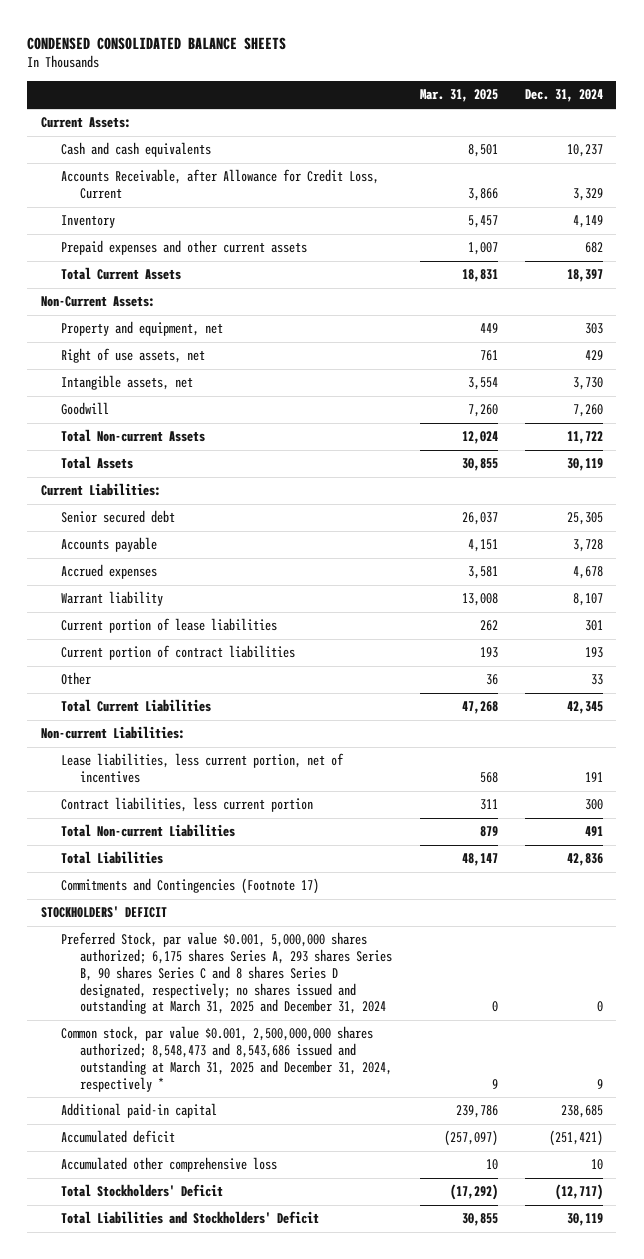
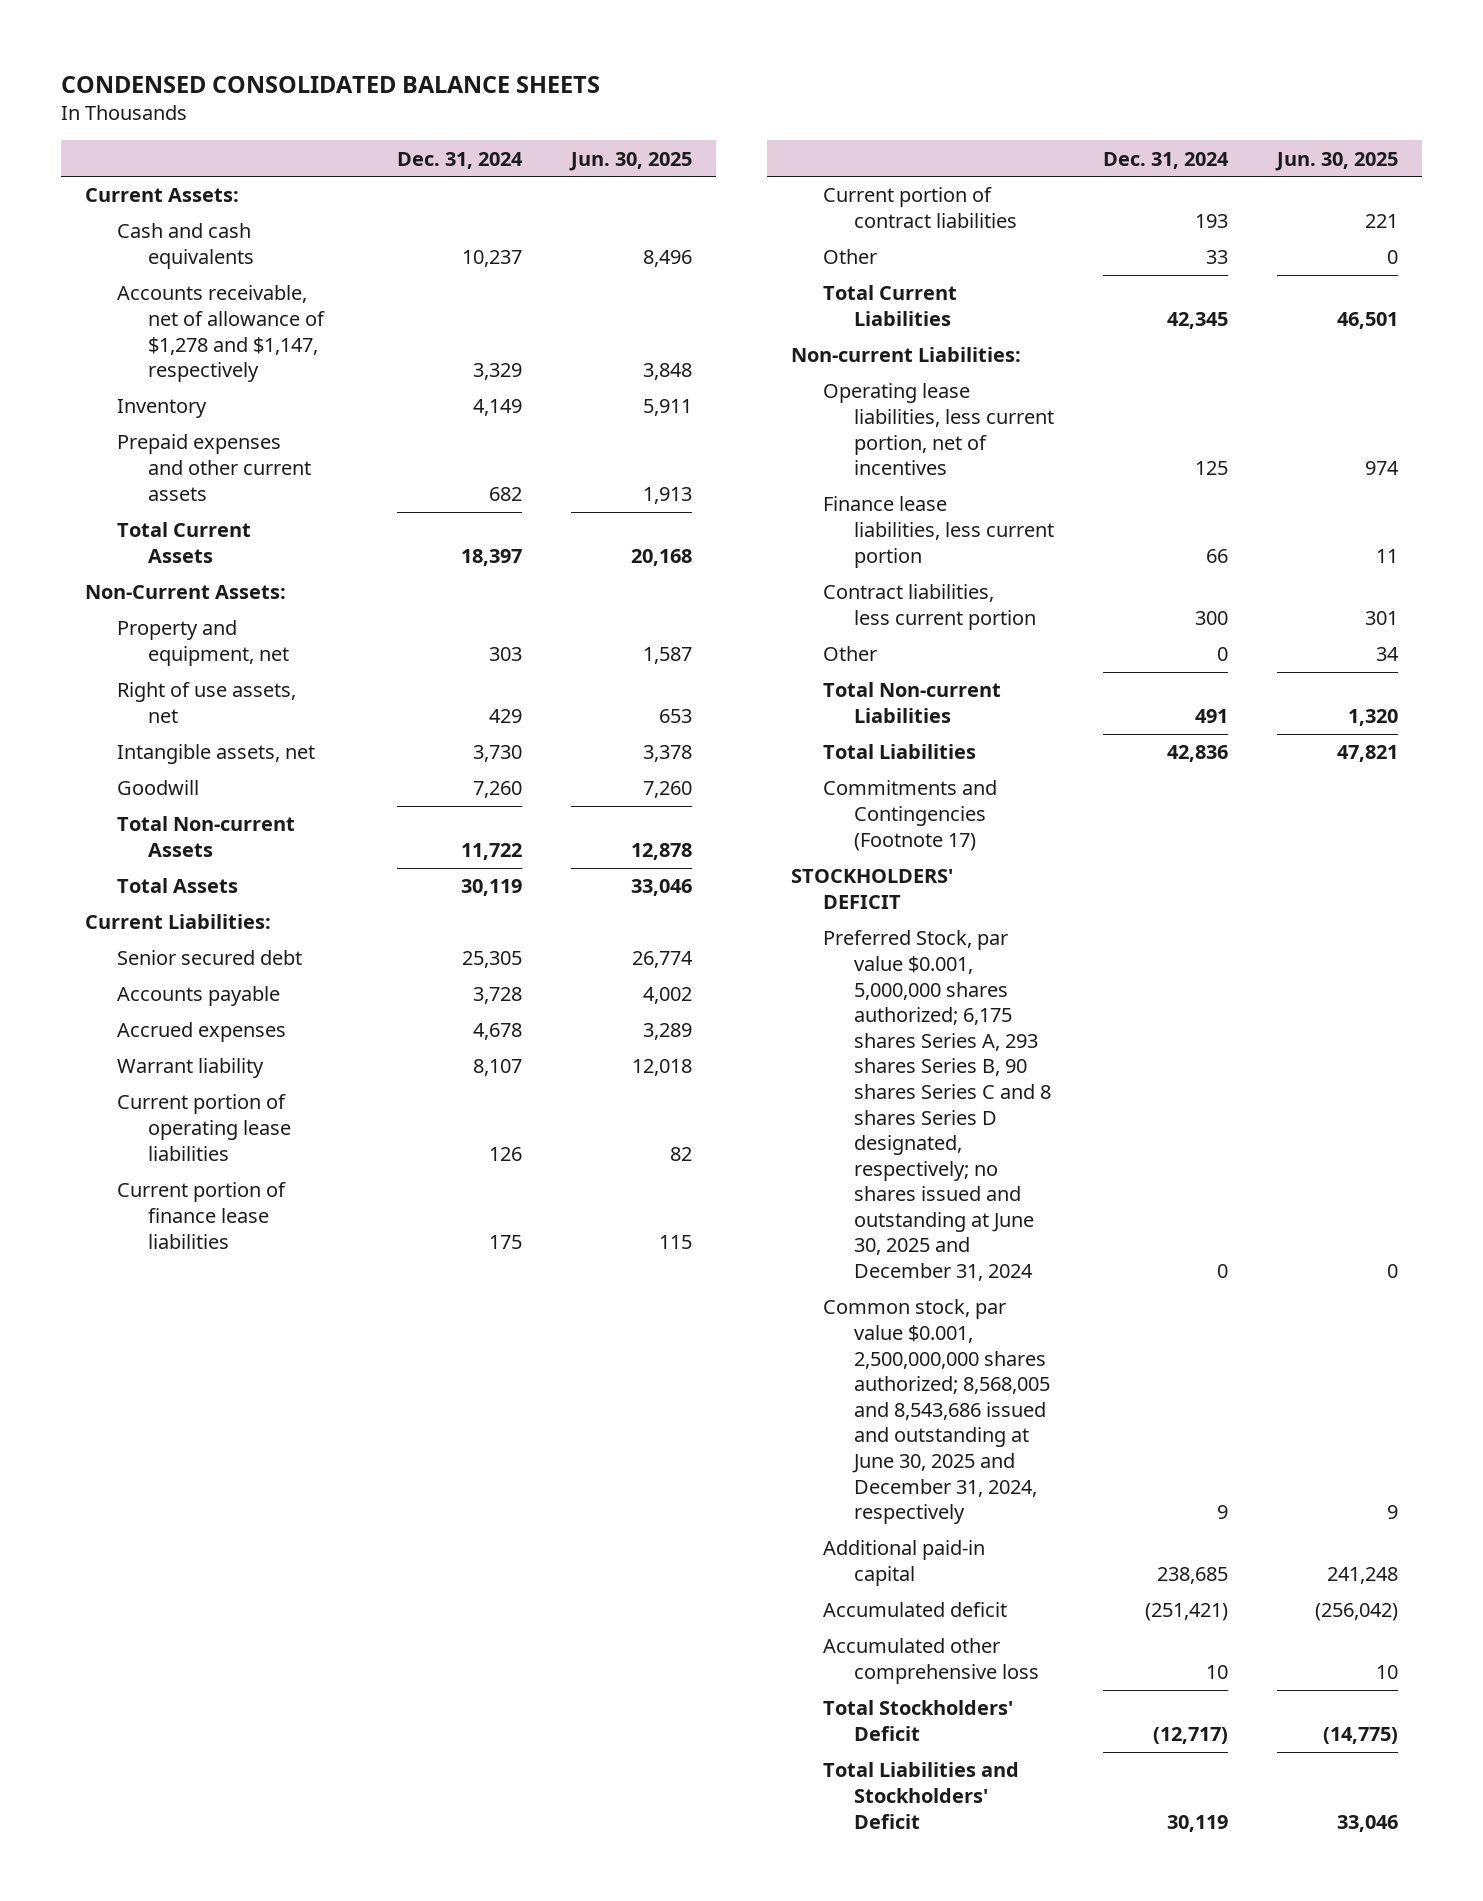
[419,89,498,103] Mar. 31, 2025 -> none
none -> [568,151,692,171] Jun. 30, 2025
[60,169,379,200] Accounts Receivable, after Allowance for Credit Loss, Current -> [116,285,326,383] Accounts receivable, net of allowance of $1,278 and $1,147, respectively
[60,618,277,634] Current portion of lease liabilities -> [116,1094,292,1161] Current portion of operating lease liabilities
[584,620,603,632] 301 -> [489,1146,523,1161] 126
none -> [116,1182,286,1249] Current portion of finance lease liabilities
[60,753,344,784] Lease liabilities, less current portion, net of incentives -> [822,383,1055,476] Operating lease liabilities, less current portion, net of incentives
[584,772,603,783] 191 -> [1194,461,1228,476] 125
none -> [822,496,1055,568] Finance lease liabilities, less current portion
none -> [822,646,877,662] Other
[60,932,393,1015] Preferred Stock, par value $0.001, 5,000,000 shares authorized; 6,175 shares Series A, 293 shares Series B, 90 shares Series C and 8 shares Series D designated, respectively; no shares issued and outstanding at March 31, 2025 and December 31, 2024 -> [822,930,1052,1282] Preferred Stock, par value $0.001, 5,000,000 shares authorized; 6,175 shares Series A, 293 shares Series B, 90 shares Series C and 8 shares Series D designated, respectively; no shares issued and outstanding at June 30, 2025 and December 31, 2024
[60,1026,393,1092] Common stock, par value $0.001, 2,500,000,000 shares authorized; 8,548,473 and 8,543,686 issued and outstanding at March 31, 2025 and December 31, 2024, respectively * -> [822,1299,1051,1525] Common stock, par value $0.001, 2,500,000,000 shares authorized; 8,568,005 and 8,543,686 issued and outstanding at June 30, 2025 and December 31, 2024, respectively

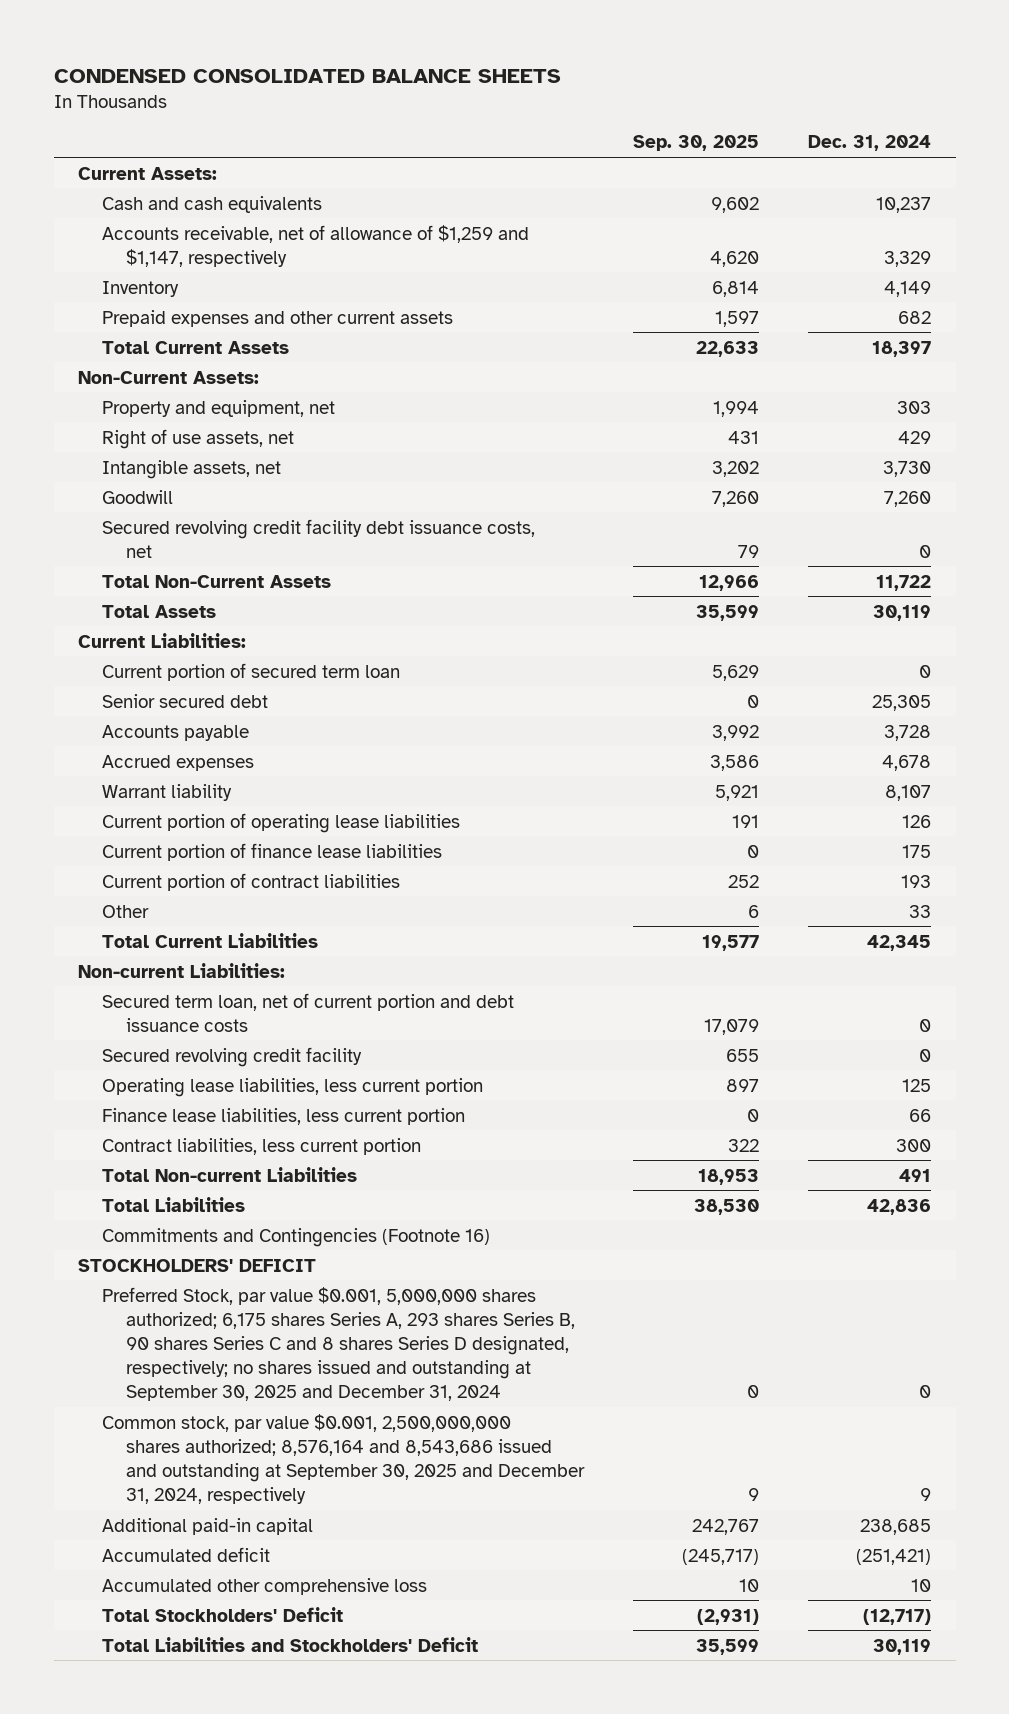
[568,151,692,171] Jun. 30, 2025 -> none
none -> [633,135,760,152] Sep. 30, 2025
[116,285,326,383] Accounts receivable, net of allowance of $1,278 and $1,147, respectively -> [101,224,529,267] Accounts receivable, net of allowance of $1,259 and $1,147, respectively
none -> [101,518,535,558] Secured revolving credit facility debt issuance costs, net
[116,816,295,858] Total Non-current Assets -> [101,574,331,588] Total Non-Current Assets
none -> [101,662,400,681] Current portion of secured term loan
none -> [101,992,514,1032] Secured term loan, net of current portion and debt issuance costs
none -> [101,1046,362,1067] Secured revolving credit facility
[822,383,1055,476] Operating lease liabilities, less current portion, net of incentives -> [101,1077,483,1097] Operating lease liabilities, less current portion
[822,646,877,662] Other -> none
[822,780,997,851] Commitments and Contingencies (Footnote 17) -> [101,1227,490,1247] Commitments and Contingencies (Footnote 16)
[822,930,1052,1282] Preferred Stock, par value $0.001, 5,000,000 shares authorized; 6,175 shares Series A, 293 shares Series B, 90 shares Series C and 8 shares Series D designated, respectively; no shares issued and outstanding at June 30, 2025 and December 31, 2024 -> [101,1286,575,1402] Preferred Stock, par value $0.001, 5,000,000 shares authorized; 6,175 shares Series A, 293 shares Series B, 90 shares Series C and 8 shares Series D designated, respectively; no shares issued and outstanding at September 30, 2025 and December 31, 2024
[822,1299,1051,1525] Common stock, par value $0.001, 2,500,000,000 shares authorized; 8,568,005 and 8,543,686 issued and outstanding at June 30, 2025 and December 31, 2024, respectively -> [101,1413,585,1505] Common stock, par value $0.001, 2,500,000,000 shares authorized; 8,576,164 and 8,543,686 issued and outstanding at September 30, 2025 and December 31, 2024, respectively

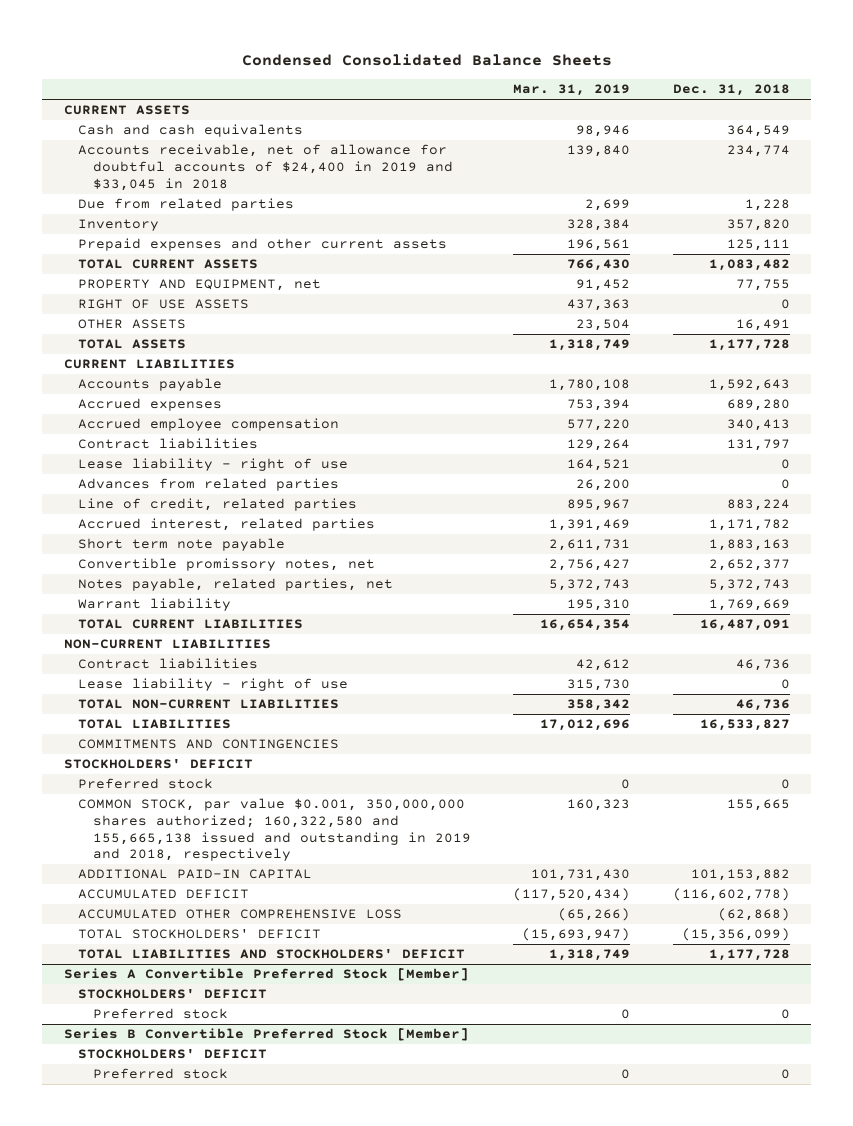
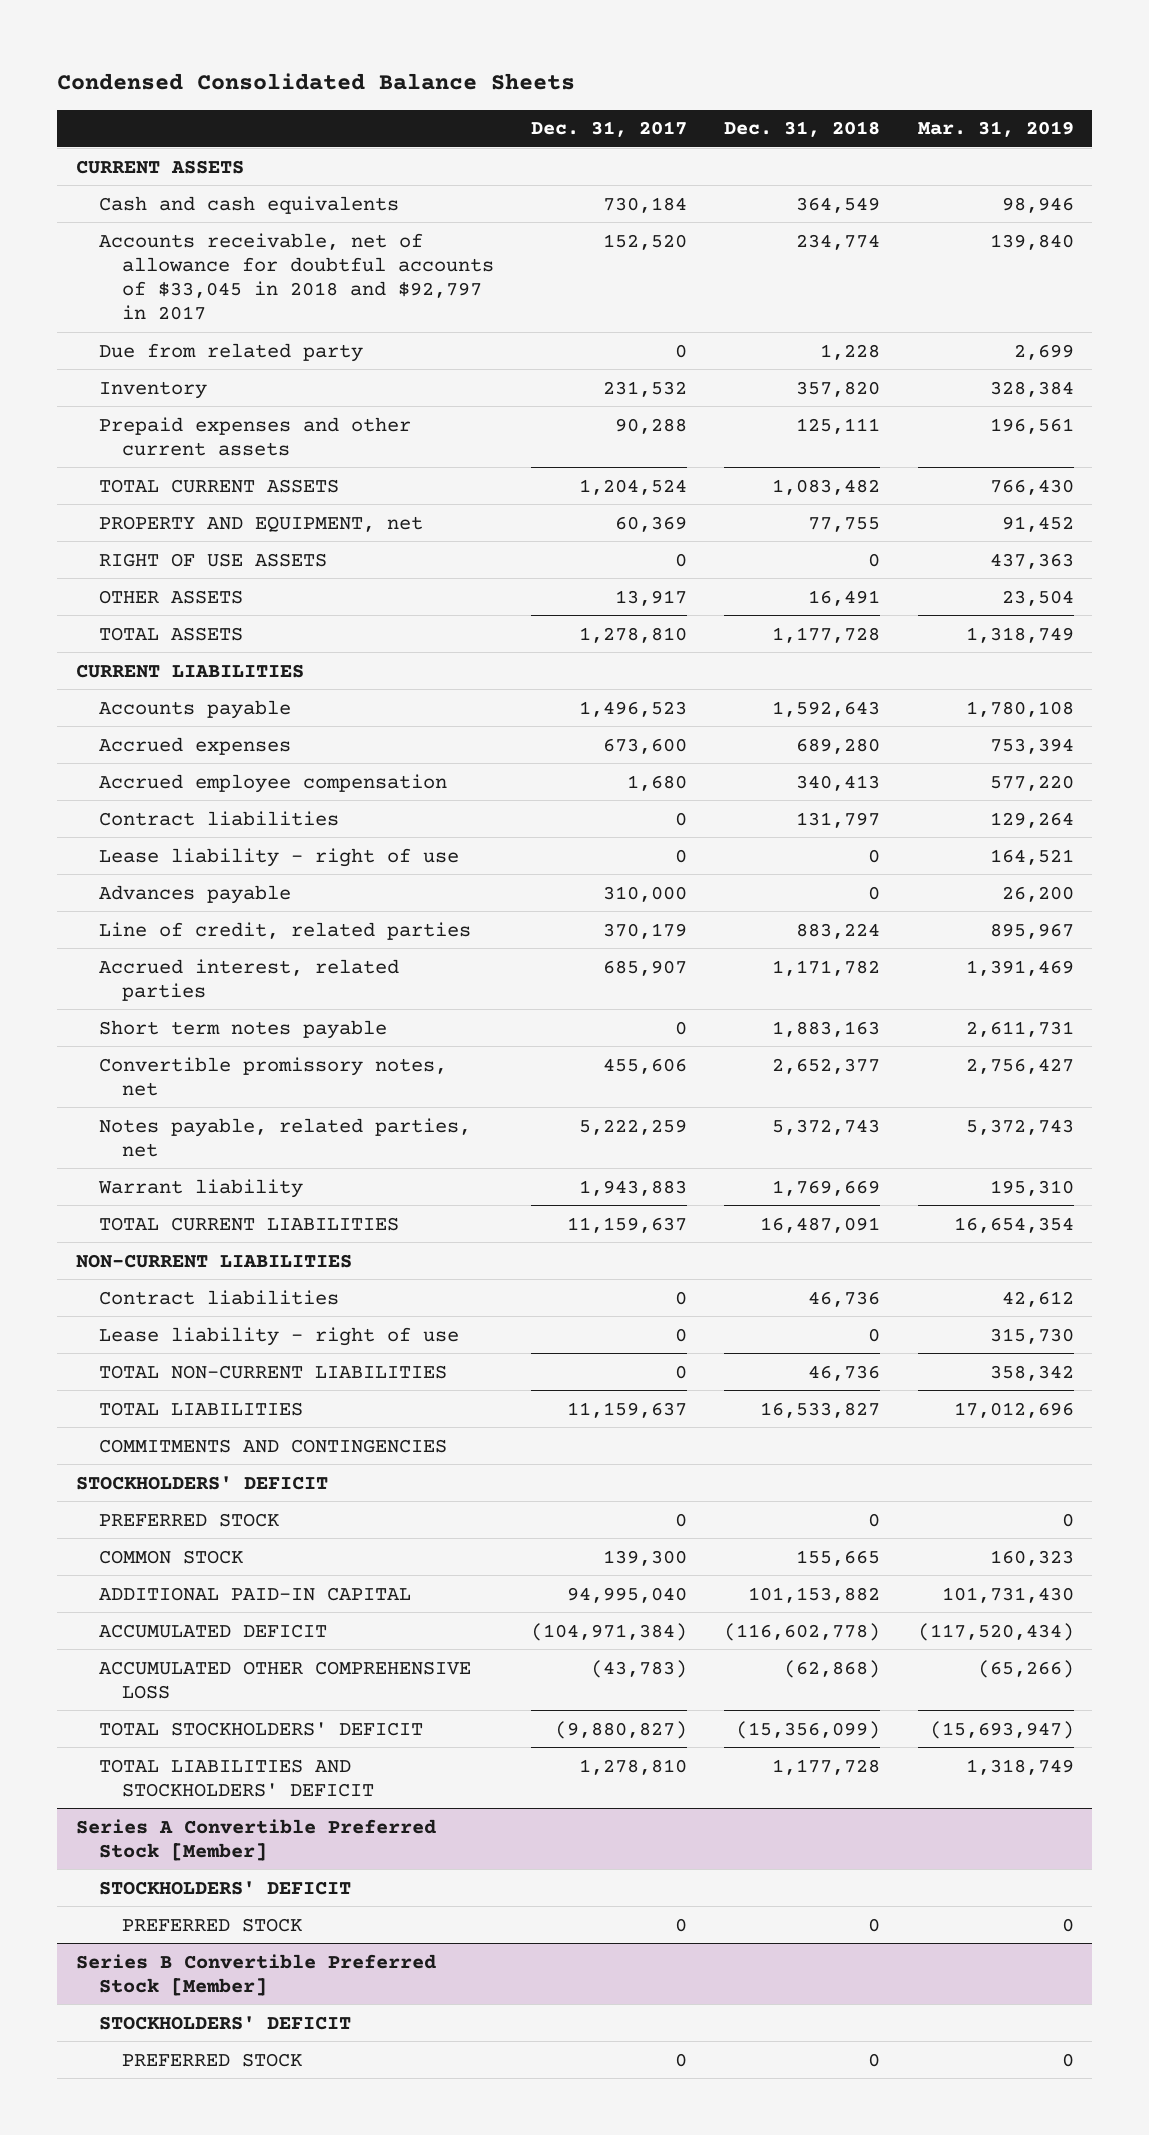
none -> [531,121,688,138] Dec. 31, 2017
[78,144,453,191] Accounts receivable, net of allowance for doubtful accounts of $24,400 in 2019 and $33,045 in 2018 -> [98,232,495,320] Accounts receivable, net of allowance for doubtful accounts of $33,045 in 2018 and $92,797 in 2017
[78,198,295,212] Due from related parties -> [98,342,363,362] Due from related party
[78,478,340,492] Advances from related parties -> [98,884,291,904] Advances payable
[78,538,286,552] Short term note payable -> [98,1019,387,1039] Short term notes payable
[78,778,214,790] Preferred stock -> [98,1512,279,1527] PREFERRED STOCK
[78,798,471,862] COMMON STOCK, par value $0.001, 350,000,000 shares authorized; 160,322,580 and 155,665,138 issued and outstanding in 2019 and 2018, respectively -> [98,1549,243,1564] COMMON STOCK
[92,1008,228,1020] Preferred stock -> [122,1917,303,1932] PREFERRED STOCK
[92,1068,228,1080] Preferred stock -> [122,2052,303,2067] PREFERRED STOCK

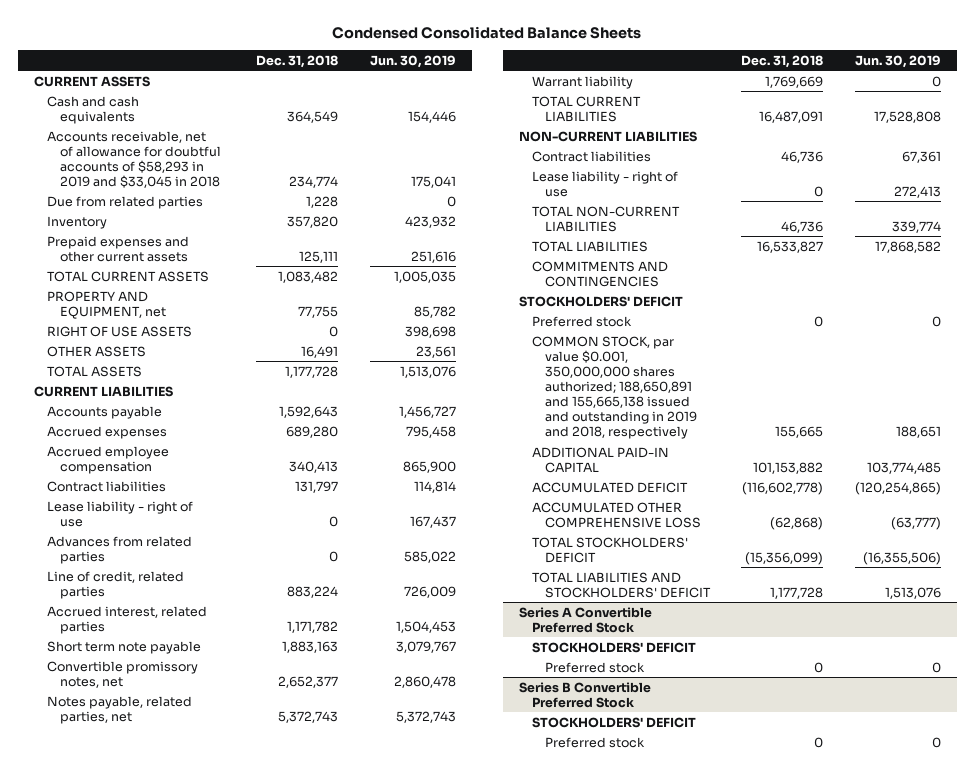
[531,121,688,138] Dec. 31, 2017 -> none
[917,121,1074,138] Mar. 31, 2019 -> none
none -> [369,54,456,68] Jun. 30, 2019
[98,232,495,320] Accounts receivable, net of allowance for doubtful accounts of $33,045 in 2018 and $92,797 in 2017 -> [46,130,221,188] Accounts receivable, net of allowance for doubtful accounts of $58,293 in 2019 and $33,045 in 2018
[98,342,363,362] Due from related party -> [46,195,203,209] Due from related parties
[98,884,291,904] Advances payable -> [46,535,192,564] Advances from related parties
[98,1019,387,1039] Short term notes payable -> [46,640,201,654] Short term note payable
[98,1512,279,1527] PREFERRED STOCK -> [531,315,632,327] Preferred stock
[98,1549,243,1564] COMMON STOCK -> [531,335,697,440] COMMON STOCK, par value $0.001, 350,000,000 shares authorized; 188,650,891 and 155,665,138 issued and outstanding in 2019 and 2018, respectively
[75,1818,436,1861] Series A Convertible Preferred Stock [Member] -> [518,606,652,633] Series A Convertible Preferred Stock
[122,1917,303,1932] PREFERRED STOCK -> [544,661,645,673] Preferred stock
[75,1953,436,1996] Series B Convertible Preferred Stock [Member] -> [518,681,651,708] Series B Convertible Preferred Stock
[122,2052,303,2067] PREFERRED STOCK -> [544,736,645,748] Preferred stock

